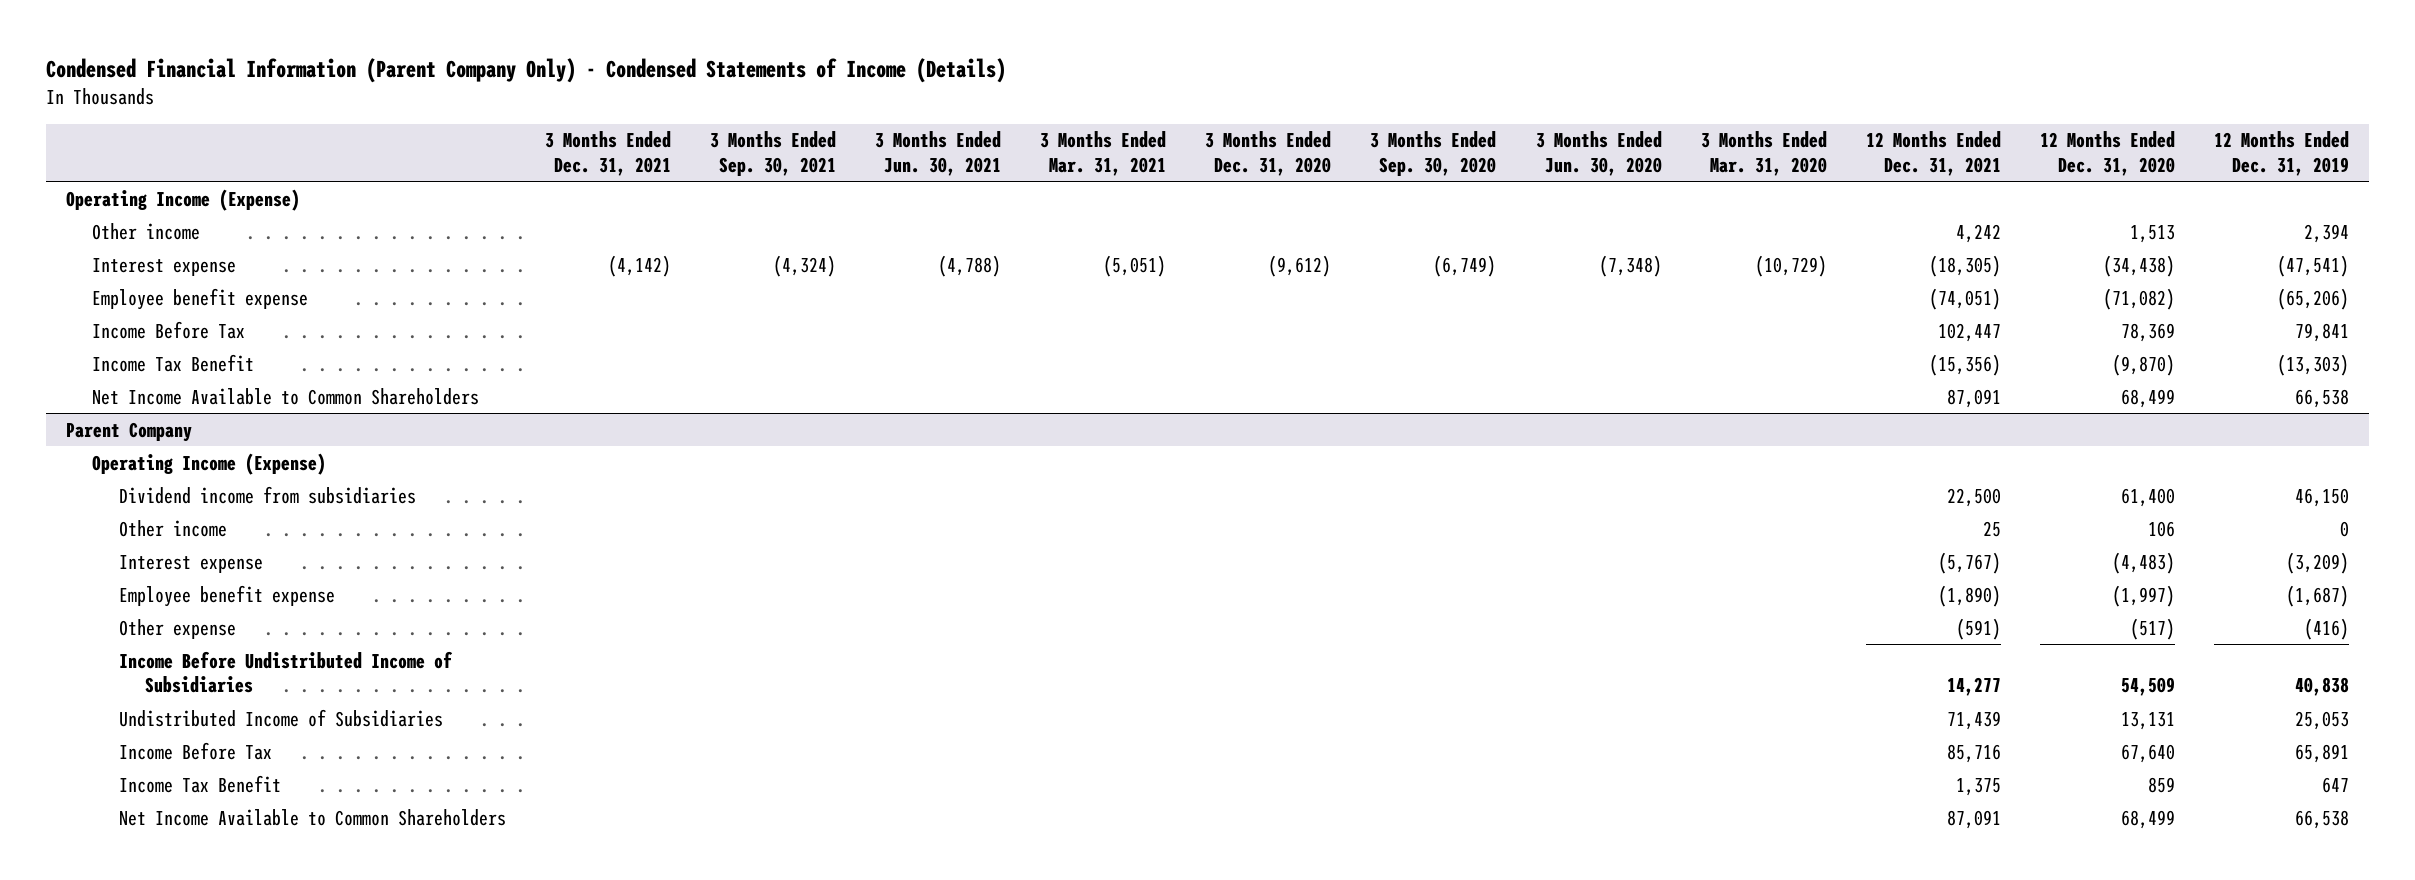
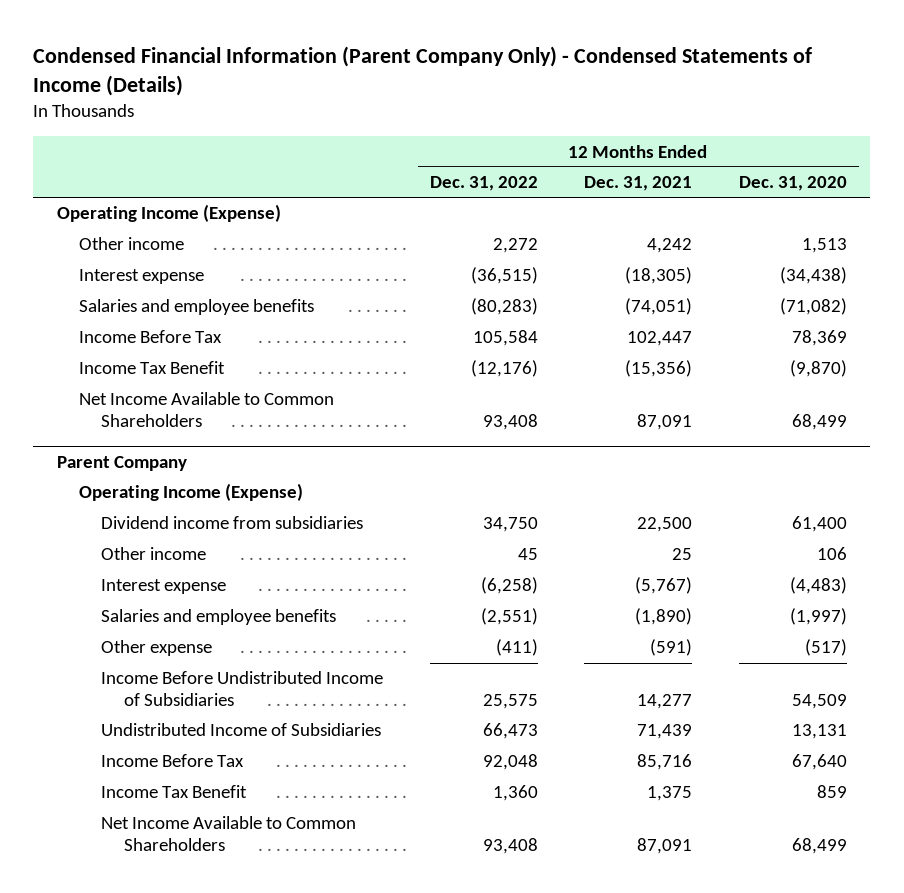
[544,131,671,176] 3 Months Ended Dec. 31, 2021 -> none
[709,131,836,176] 3 Months Ended Sep. 30, 2021 -> none
[875,131,1002,176] 3 Months Ended Jun. 30, 2021 -> none
[1040,131,1167,176] 3 Months Ended Mar. 31, 2021 -> none
[1205,131,1332,176] 3 Months Ended Dec. 31, 2020 -> none
[1370,131,1497,176] 3 Months Ended Sep. 30, 2020 -> none
[1535,131,1662,176] 3 Months Ended Jun. 30, 2020 -> none
[1700,131,1827,176] 3 Months Ended Mar. 31, 2020 -> none
[2213,131,2349,176] 12 Months Ended Dec. 31, 2019 -> none
none -> [429,176,538,192] Dec. 31, 2022
[92,287,309,310] Employee benefit expense -> [79,299,315,316] Salaries and employee benefits
[118,584,335,607] Employee benefit expense -> [101,609,337,626] Salaries and employee benefits

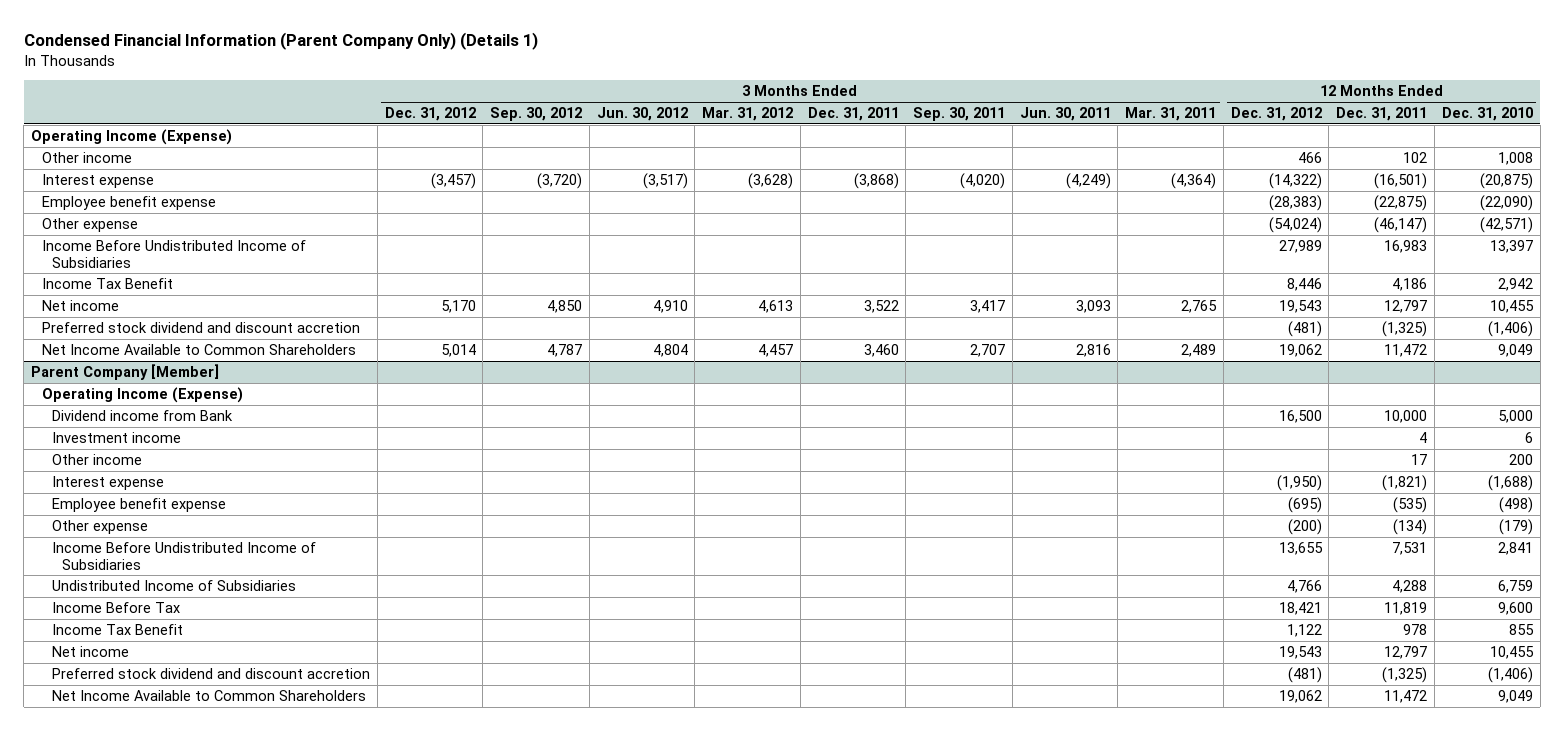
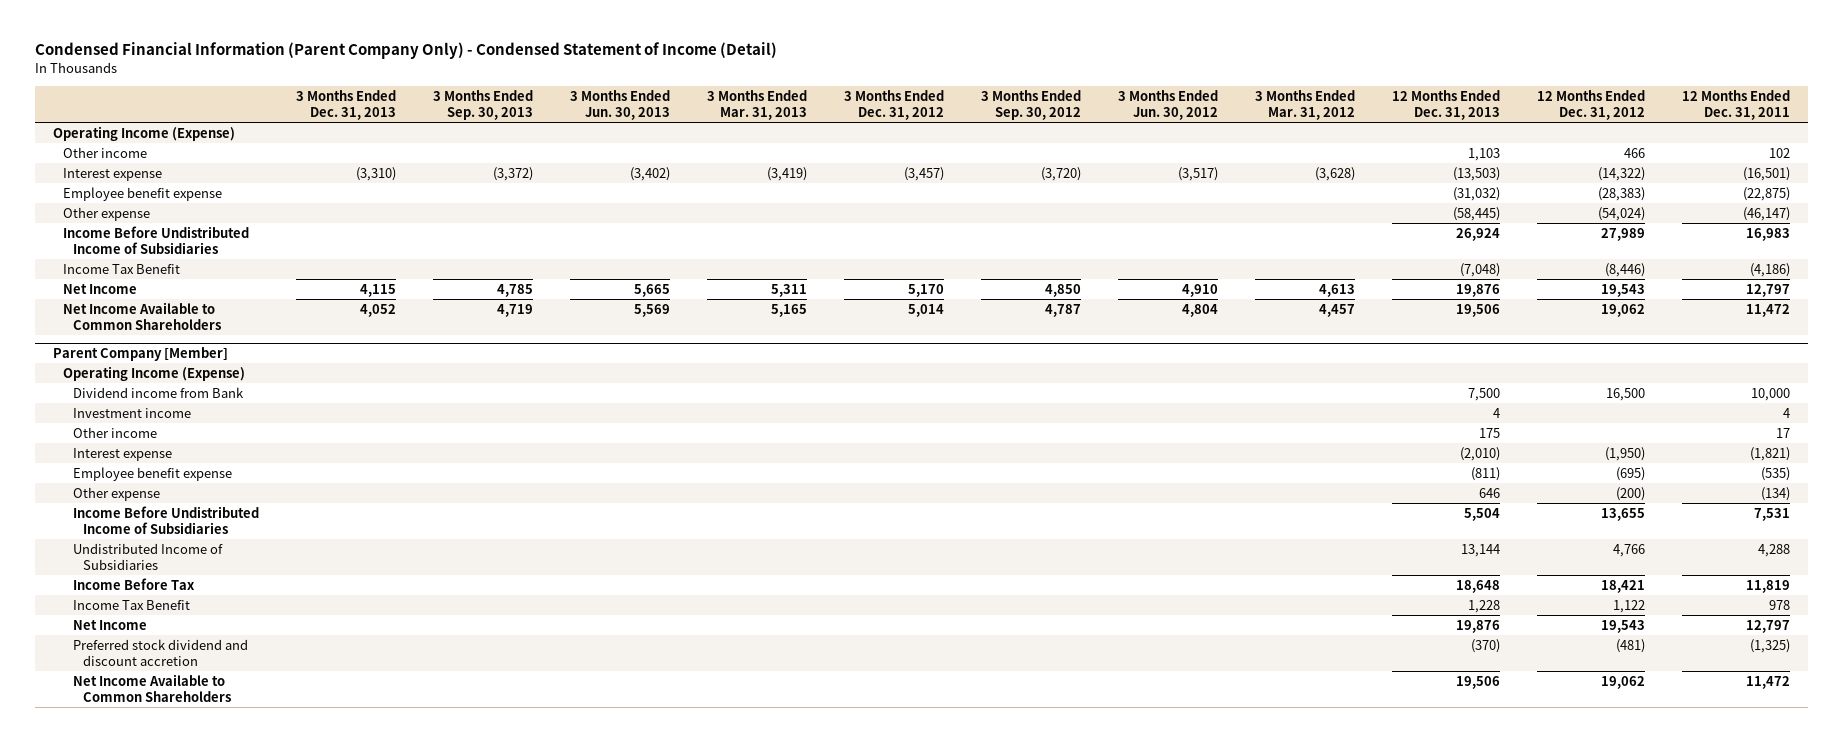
[23,32,538,51] Condensed Financial Information (Parent Company Only) (Details 1) -> [34,42,777,60] Condensed Financial Information (Parent Company Only) - Condensed Statement of Income (Detail)
[807,107,899,122] Dec. 31, 2011 -> none
[913,107,1006,122] Sep. 30, 2011 -> none
[1019,107,1111,122] Jun. 30, 2011 -> none
[1125,107,1217,122] Mar. 31, 2011 -> none
[1441,107,1533,122] Dec. 31, 2010 -> none
none -> [296,89,397,120] 3 Months Ended Dec. 31, 2013
none -> [433,89,534,120] 3 Months Ended Sep. 30, 2013
none -> [570,89,671,120] 3 Months Ended Jun. 30, 2013
none -> [707,89,808,120] 3 Months Ended Mar. 31, 2013
none -> [1391,89,1500,120] 12 Months Ended Dec. 31, 2013
[41,321,360,333] Preferred stock dividend and discount accretion -> none
[1286,277,1322,291] 8,446 -> [1604,262,1645,277] (8,446)
[1392,277,1428,291] 4,186 -> [1749,262,1790,277] (4,186)
[41,299,119,311] Net income -> [63,283,138,294] Net Income
[51,645,129,657] Net income -> [73,619,148,630] Net Income

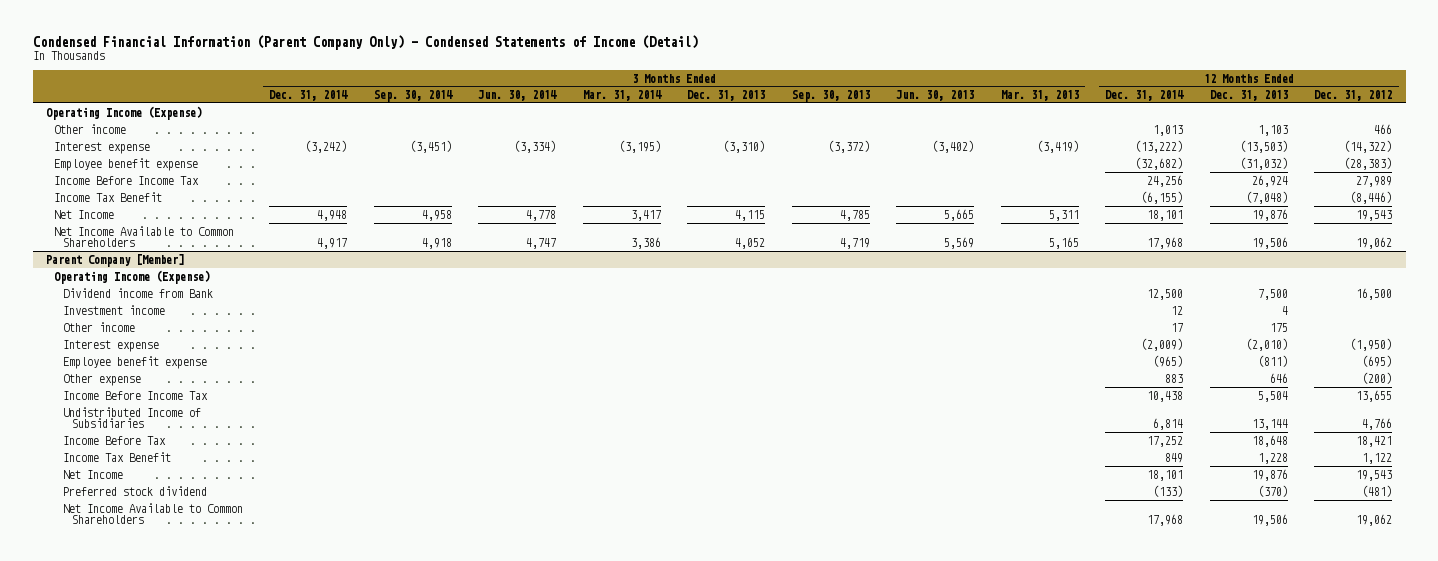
[34,42,777,60] Condensed Financial Information (Parent Company Only) - Condensed Statement of Income (Detail) -> [32,35,698,51] Condensed Financial Information (Parent Company Only) - Condensed Statements of Income (Detail)
[844,89,945,120] 3 Months Ended Dec. 31, 2012 -> none
[981,89,1082,120] 3 Months Ended Sep. 30, 2012 -> none
[1117,89,1218,120] 3 Months Ended Jun. 30, 2012 -> none
[1254,89,1355,120] 3 Months Ended Mar. 31, 2012 -> none
[1681,89,1790,120] 12 Months Ended Dec. 31, 2011 -> none
none -> [269,90,349,102] Dec. 31, 2014
none -> [373,90,453,103] Sep. 30, 2014
none -> [478,90,558,102] Jun. 30, 2014
none -> [582,90,662,102] Mar. 31, 2014
none -> [1105,90,1185,102] Dec. 31, 2014
[63,206,151,221] Other expense -> none
[63,225,250,254] Income Before Undistributed Income of Subsidiaries -> [54,175,200,185] Income Before Income Tax
[73,505,260,534] Income Before Undistributed Income of Subsidiaries -> [62,390,208,400] Income Before Income Tax
[73,638,249,666] Preferred stock dividend and discount accretion -> [62,485,207,496] Preferred stock dividend

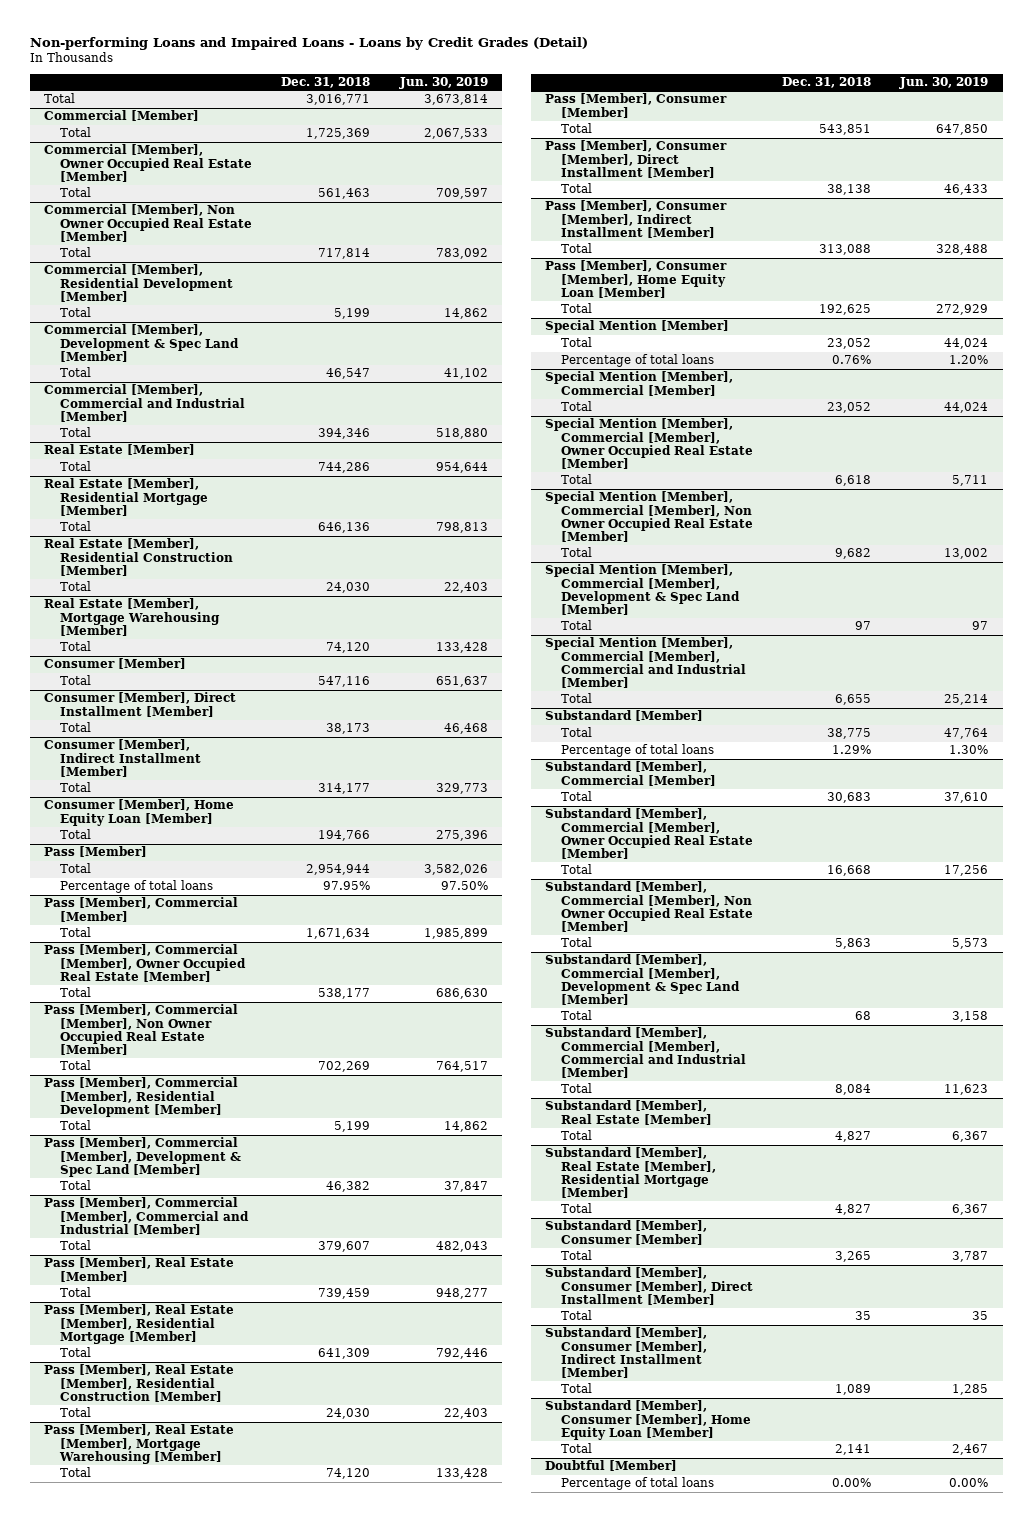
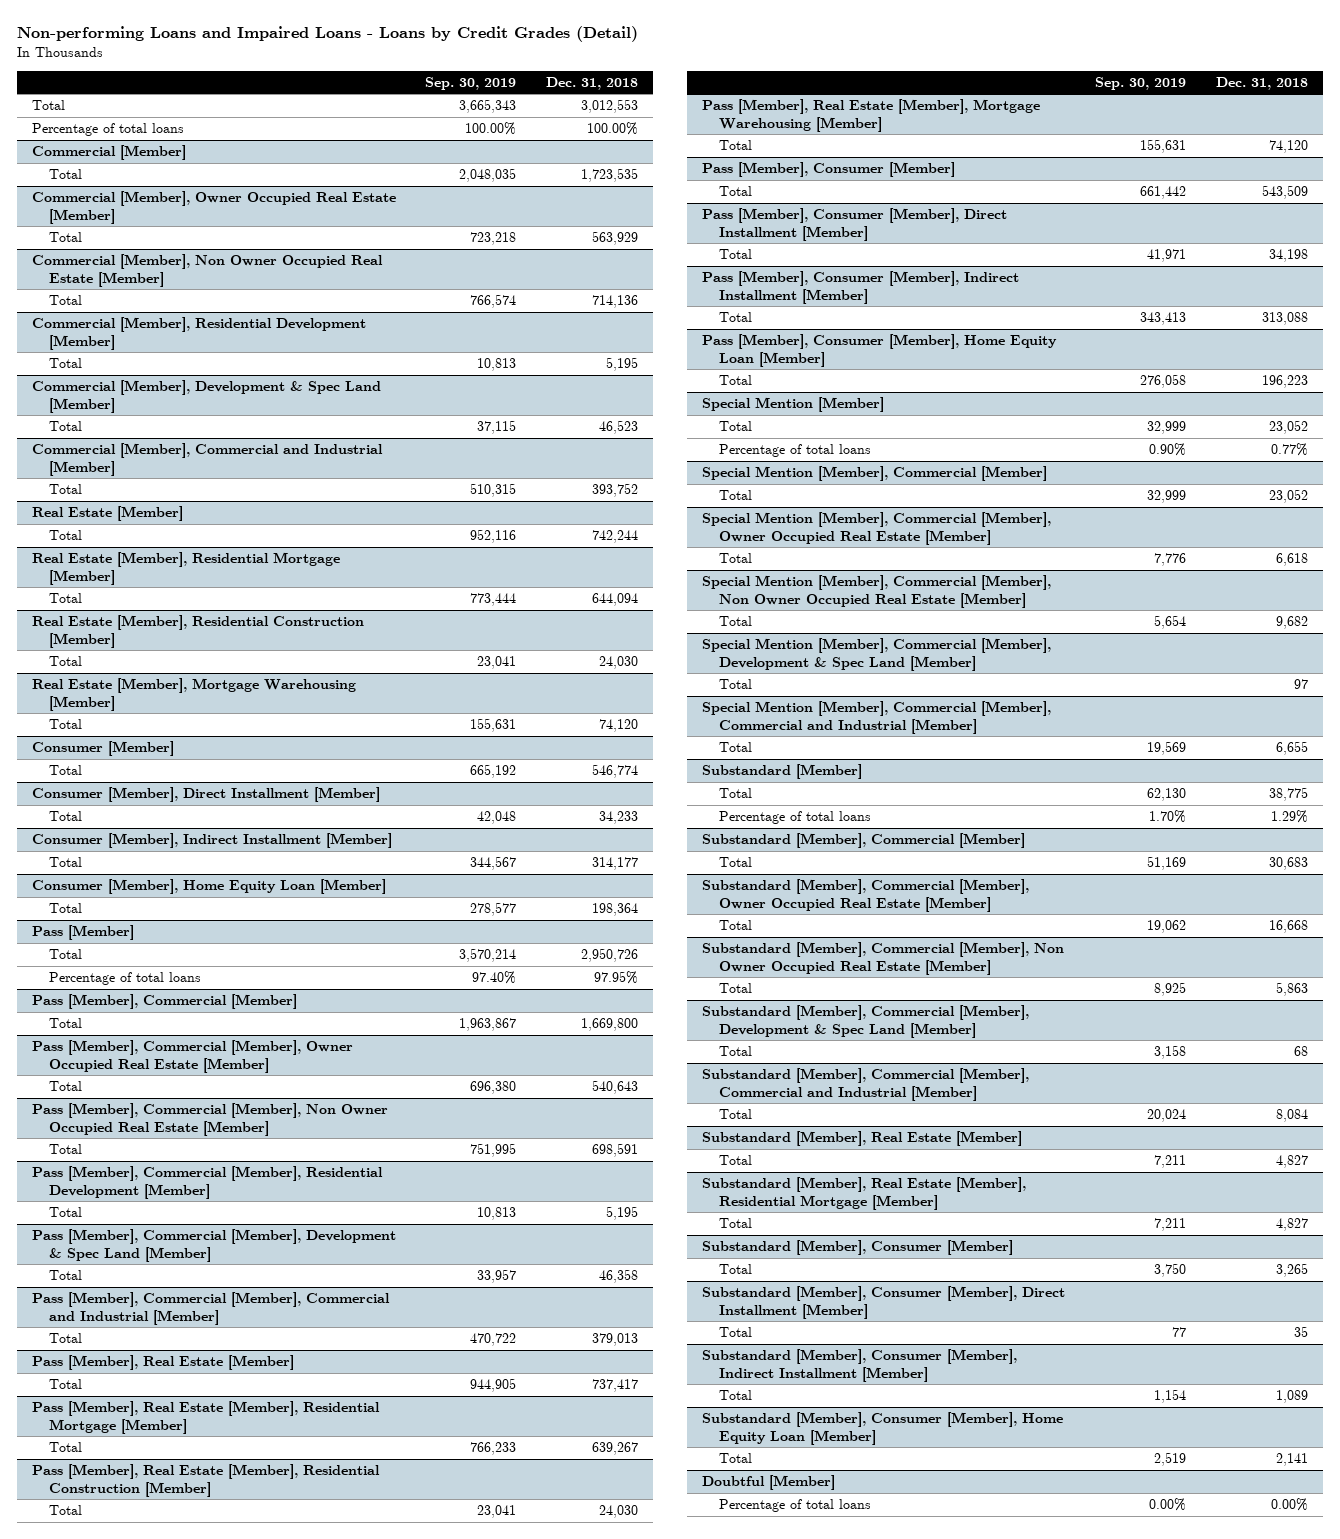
[398,77,488,90] Jun. 30, 2019 -> none
none -> [425,76,517,90] Sep. 30, 2019
[306,94,371,106] 3,016,771 -> [580,99,638,114] 3,012,553
none -> [31,123,184,137] Percentage of total loans
[306,128,371,140] 1,725,369 -> [580,168,638,183] 1,723,535
[318,188,371,200] 561,463 -> [591,231,638,246] 563,929
[318,248,371,260] 717,814 -> [591,295,638,309] 714,136
[334,308,371,320] 5,199 -> [605,357,638,372] 5,195
[326,368,371,380] 46,547 -> [598,420,638,435] 46,523
[318,428,371,440] 394,346 -> [591,483,638,498] 393,752
[318,462,371,474] 744,286 -> [591,530,638,544] 742,244
[318,522,371,534] 646,136 -> [591,593,638,607] 644,094
[318,676,371,688] 547,116 -> [591,764,638,779] 546,774
[326,723,371,735] 38,173 -> [598,811,638,825] 34,233
[318,830,371,842] 194,766 -> [591,903,638,917] 198,364
[306,864,371,876] 2,954,944 -> [580,948,638,963] 2,950,726
[306,928,371,940] 1,671,634 -> [580,1018,638,1032] 1,669,800
[318,988,371,1000] 538,177 -> [591,1080,638,1095] 540,643
[318,1061,371,1073] 702,269 -> [591,1143,638,1158] 698,591
[334,1121,371,1133] 5,199 -> [605,1206,638,1221] 5,195
[326,1181,371,1193] 46,382 -> [598,1269,638,1284] 46,358
[318,1241,371,1253] 379,607 -> [591,1333,638,1347] 379,013
[318,1288,371,1300] 739,459 -> [591,1379,638,1393] 737,417
[318,1348,371,1360] 641,309 -> [591,1442,638,1456] 639,267
[819,124,872,136] 543,851 -> [1261,185,1308,200] 543,509
[827,184,872,196] 38,138 -> [1268,249,1308,263] 34,198
[819,304,872,316] 192,625 -> [1261,375,1308,389] 196,223
[832,355,872,365] 0.76% -> [1270,443,1308,457] 0.77%

